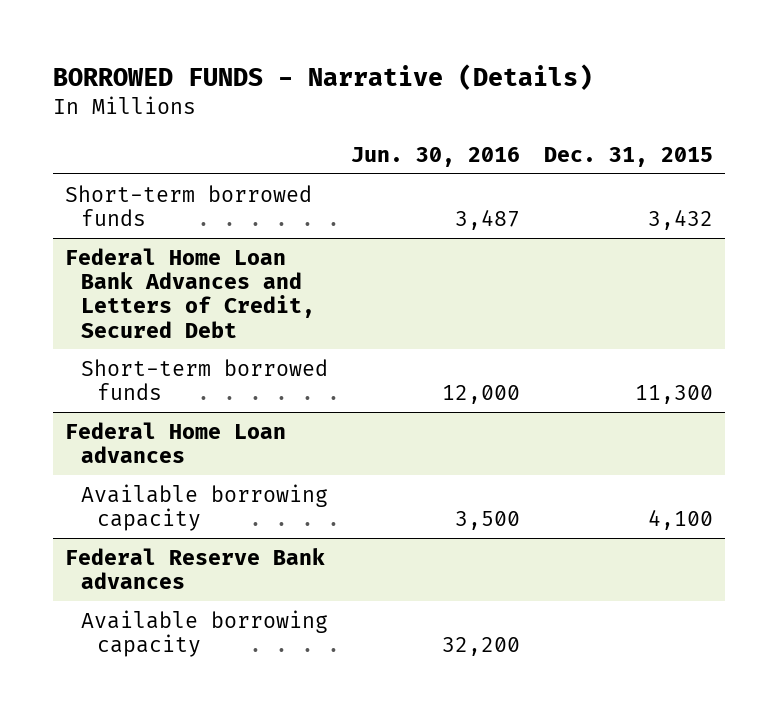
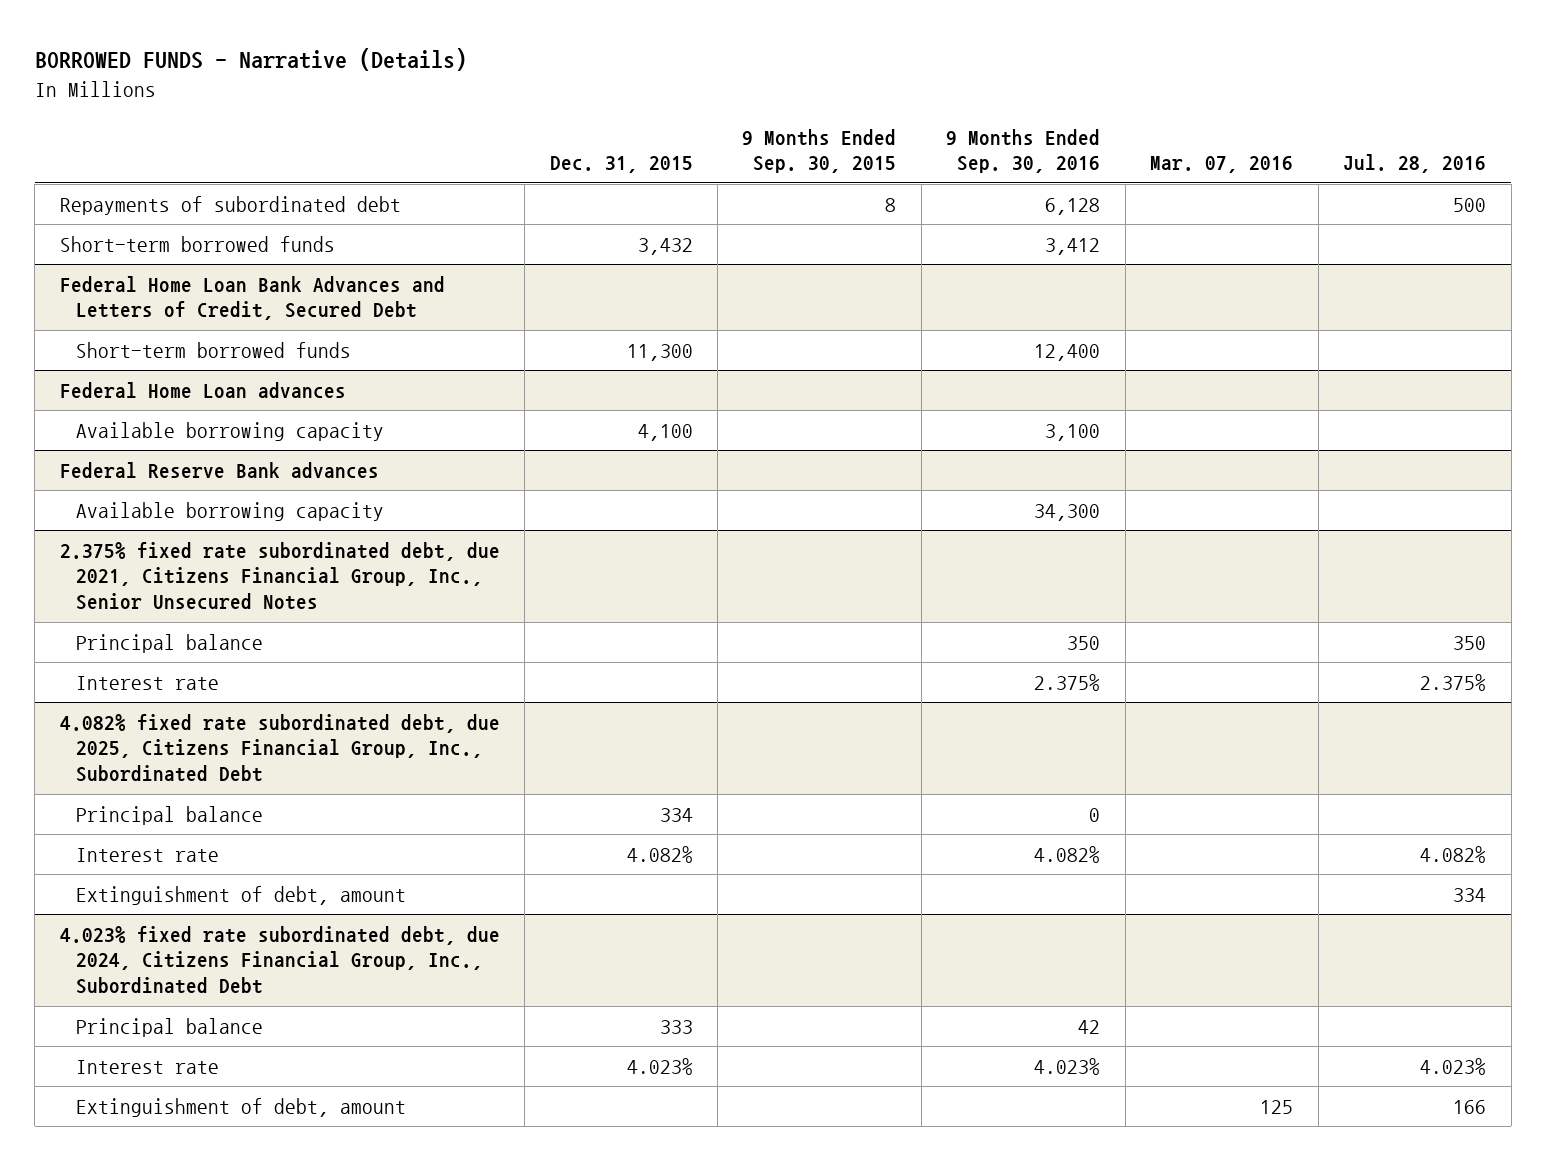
[351,146,521,167] Jun. 30, 2016 -> none
none -> [742,128,897,174] 9 Months Ended Sep. 30, 2015
none -> [946,128,1101,174] 9 Months Ended Sep. 30, 2016
none -> [1150,156,1294,174] Mar. 07, 2016
none -> [1343,154,1487,174] Jul. 28, 2016
none -> [59,195,401,215] Repayments of subordinated debt
none -> [59,541,500,611] 2.375% fixed rate subordinated debt, due 2021, Citizens Financial Group, Inc., Senior Unsecured Notes
none -> [76,633,264,653] Principal balance
none -> [76,675,220,690] Interest rate
none -> [59,713,500,783] 4.082% fixed rate subordinated debt, due 2025, Citizens Financial Group, Inc., Subordinated Debt
none -> [76,805,264,825] Principal balance
none -> [76,847,220,862] Interest rate
none -> [76,885,407,905] Extinguishment of debt, amount
none -> [59,925,500,995] 4.023% fixed rate subordinated debt, due 2024, Citizens Financial Group, Inc., Subordinated Debt
none -> [76,1017,264,1037] Principal balance
none -> [76,1059,220,1074] Interest rate
none -> [76,1097,407,1117] Extinguishment of debt, amount

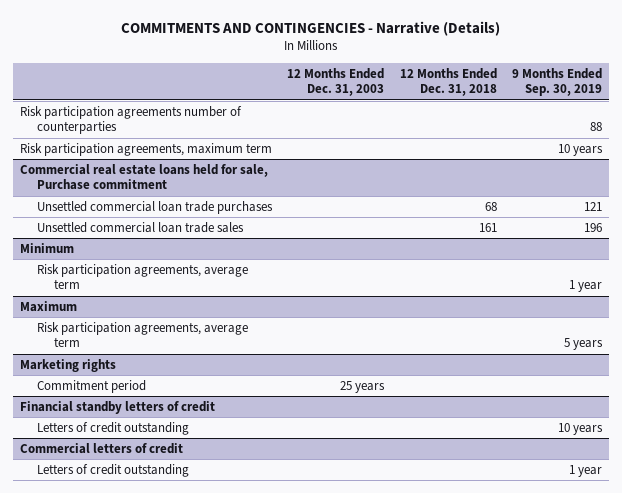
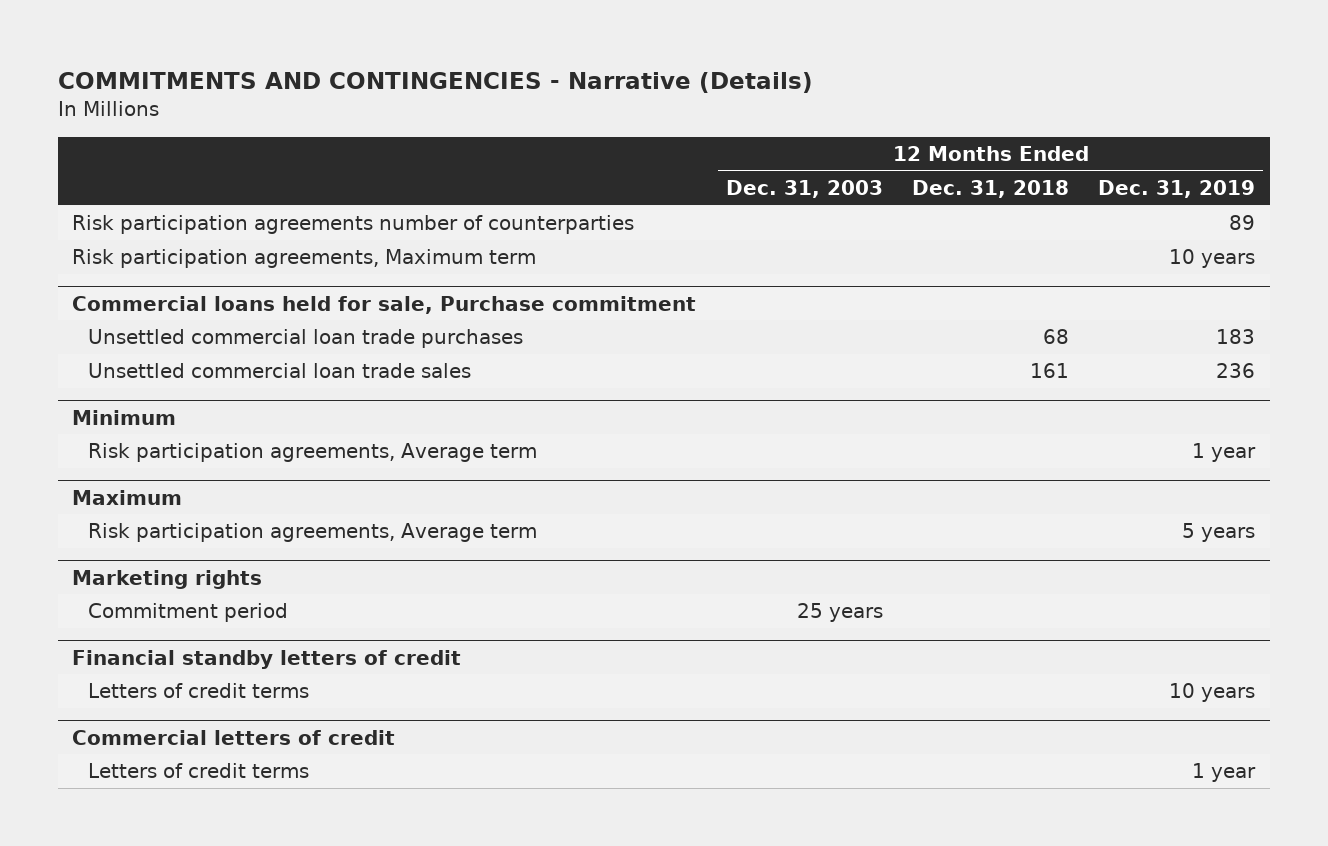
[511,67,602,97] 9 Months Ended Sep. 30, 2019 -> none
none -> [1098,180,1256,199] Dec. 31, 2019
[20,142,273,156] Risk participation agreements, maximum term -> [72,249,537,269] Risk participation agreements, Maximum term
[20,163,269,191] Commercial real estate loans held for sale, Purchase commitment -> [72,295,697,314] Commercial loans held for sale, Purchase commitment
[37,263,249,290] Risk participation agreements, average term -> [88,443,538,463] Risk participation agreements, Average term
[37,321,249,348] Risk participation agreements, average term -> [88,523,538,543] Risk participation agreements, Average term
[37,421,190,435] Letters of credit outstanding -> [88,683,310,699] Letters of credit terms
[37,463,190,477] Letters of credit outstanding -> [88,763,310,779] Letters of credit terms

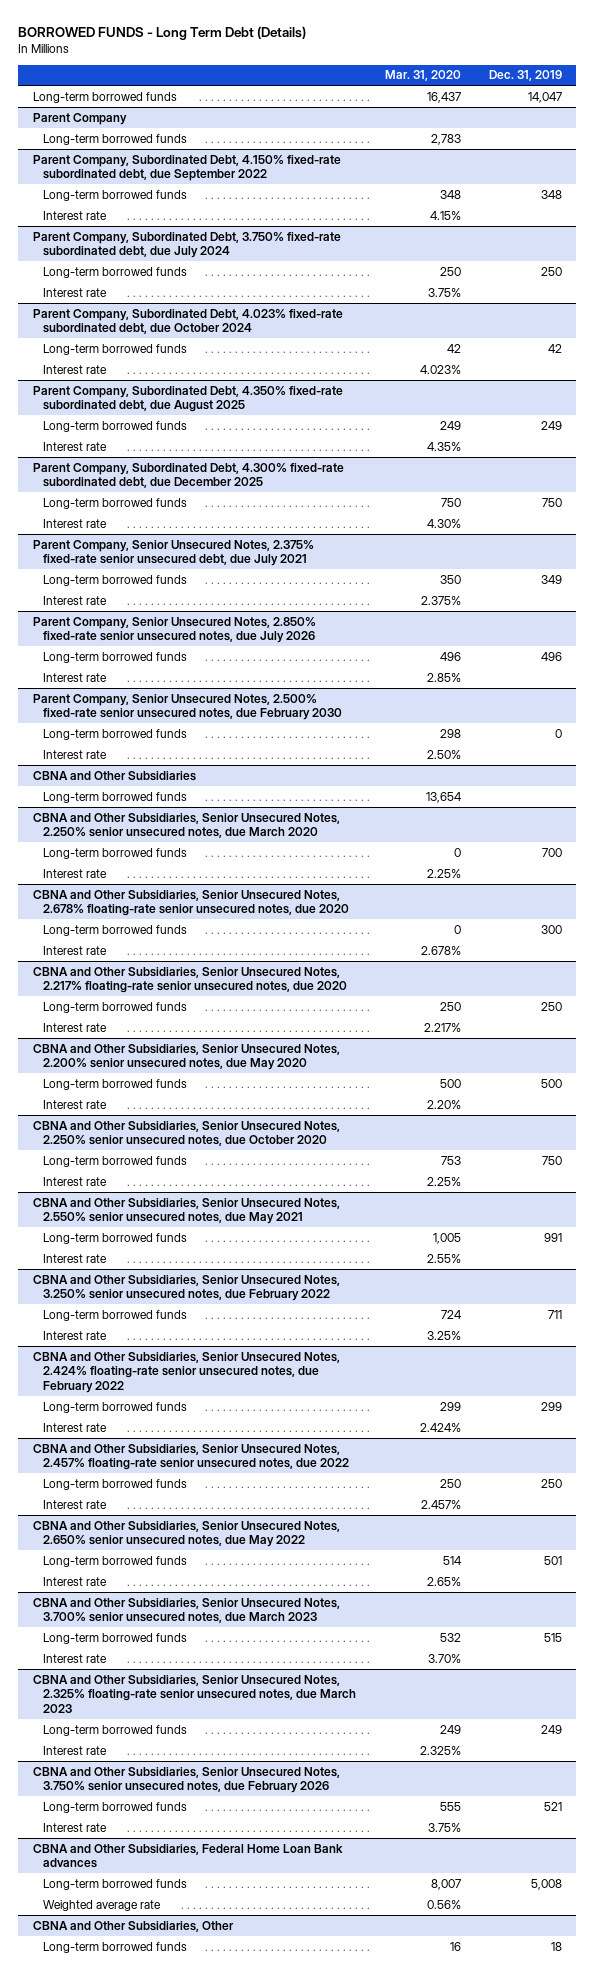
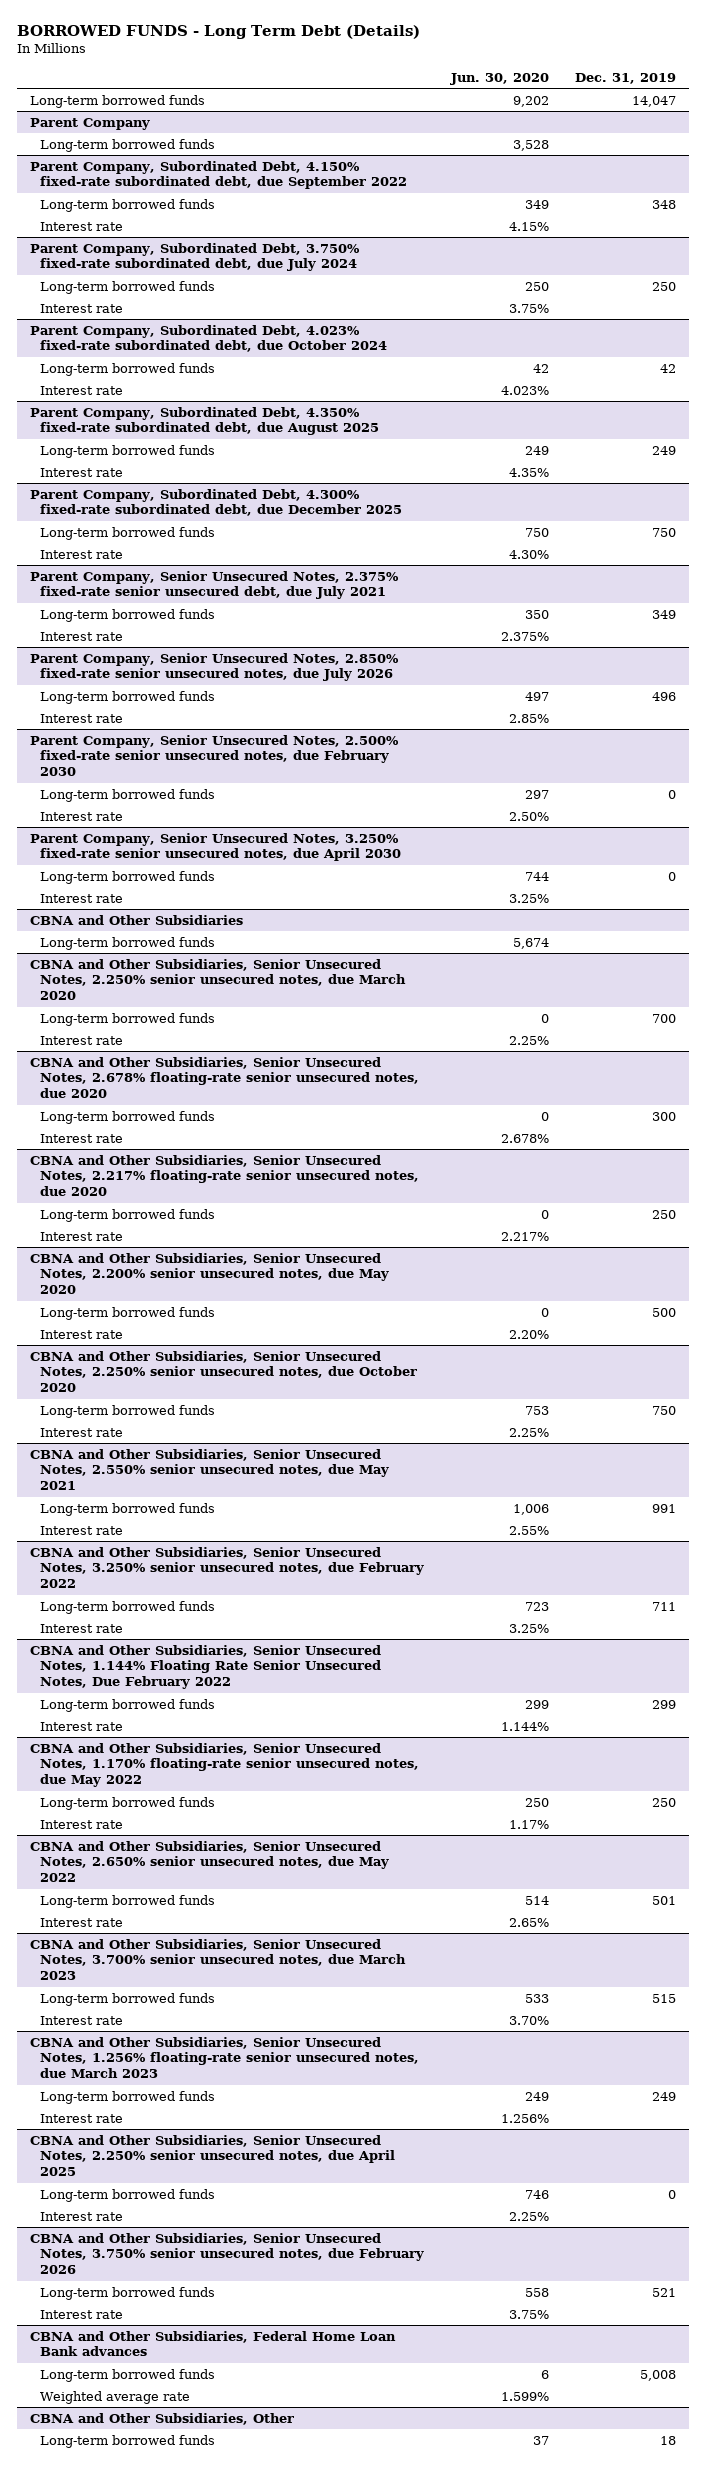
[384,70,461,82] Mar. 31, 2020 -> none
none -> [449,72,549,85] Jun. 30, 2020
none -> [30,832,402,862] Parent Company, Senior Unsecured Notes, 3.250% fixed-rate senior unsecured notes, due April 2030
none -> [40,870,216,884] Long-term borrowed funds
none -> [40,893,124,903] Interest rate
[32,1351,340,1393] CBNA and Other Subsidiaries, Senior Unsecured Notes, 2.424% floating-rate senior unsecured notes, due February 2022 -> [30,1644,382,1690] CBNA and Other Subsidiaries, Senior Unsecured Notes, 1.144% Floating Rate Senior Unsecured Notes, Due February 2022
[32,1443,350,1471] CBNA and Other Subsidiaries, Senior Unsecured Notes, 2.457% floating-rate senior unsecured notes, due 2022 -> [30,1742,420,1788] CBNA and Other Subsidiaries, Senior Unsecured Notes, 1.170% floating-rate senior unsecured notes, due May 2022
[32,1674,357,1713] CBNA and Other Subsidiaries, Senior Unsecured Notes, 2.325% floating-rate senior unsecured notes, due March 2023 -> [30,2036,420,2079] CBNA and Other Subsidiaries, Senior Unsecured Notes, 1.256% floating-rate senior unsecured notes, due March 2023
none -> [30,2134,396,2177] CBNA and Other Subsidiaries, Senior Unsecured Notes, 2.250% senior unsecured notes, due April 2025
none -> [40,2188,216,2202] Long-term borrowed funds
none -> [40,2211,124,2221] Interest rate

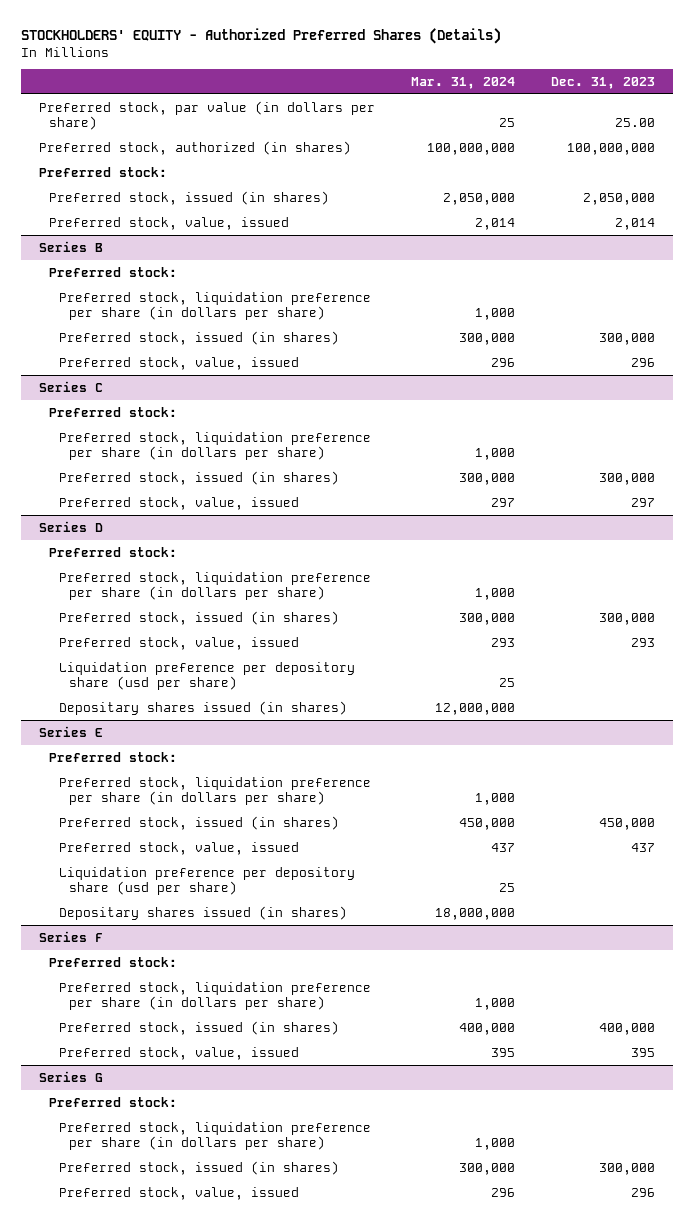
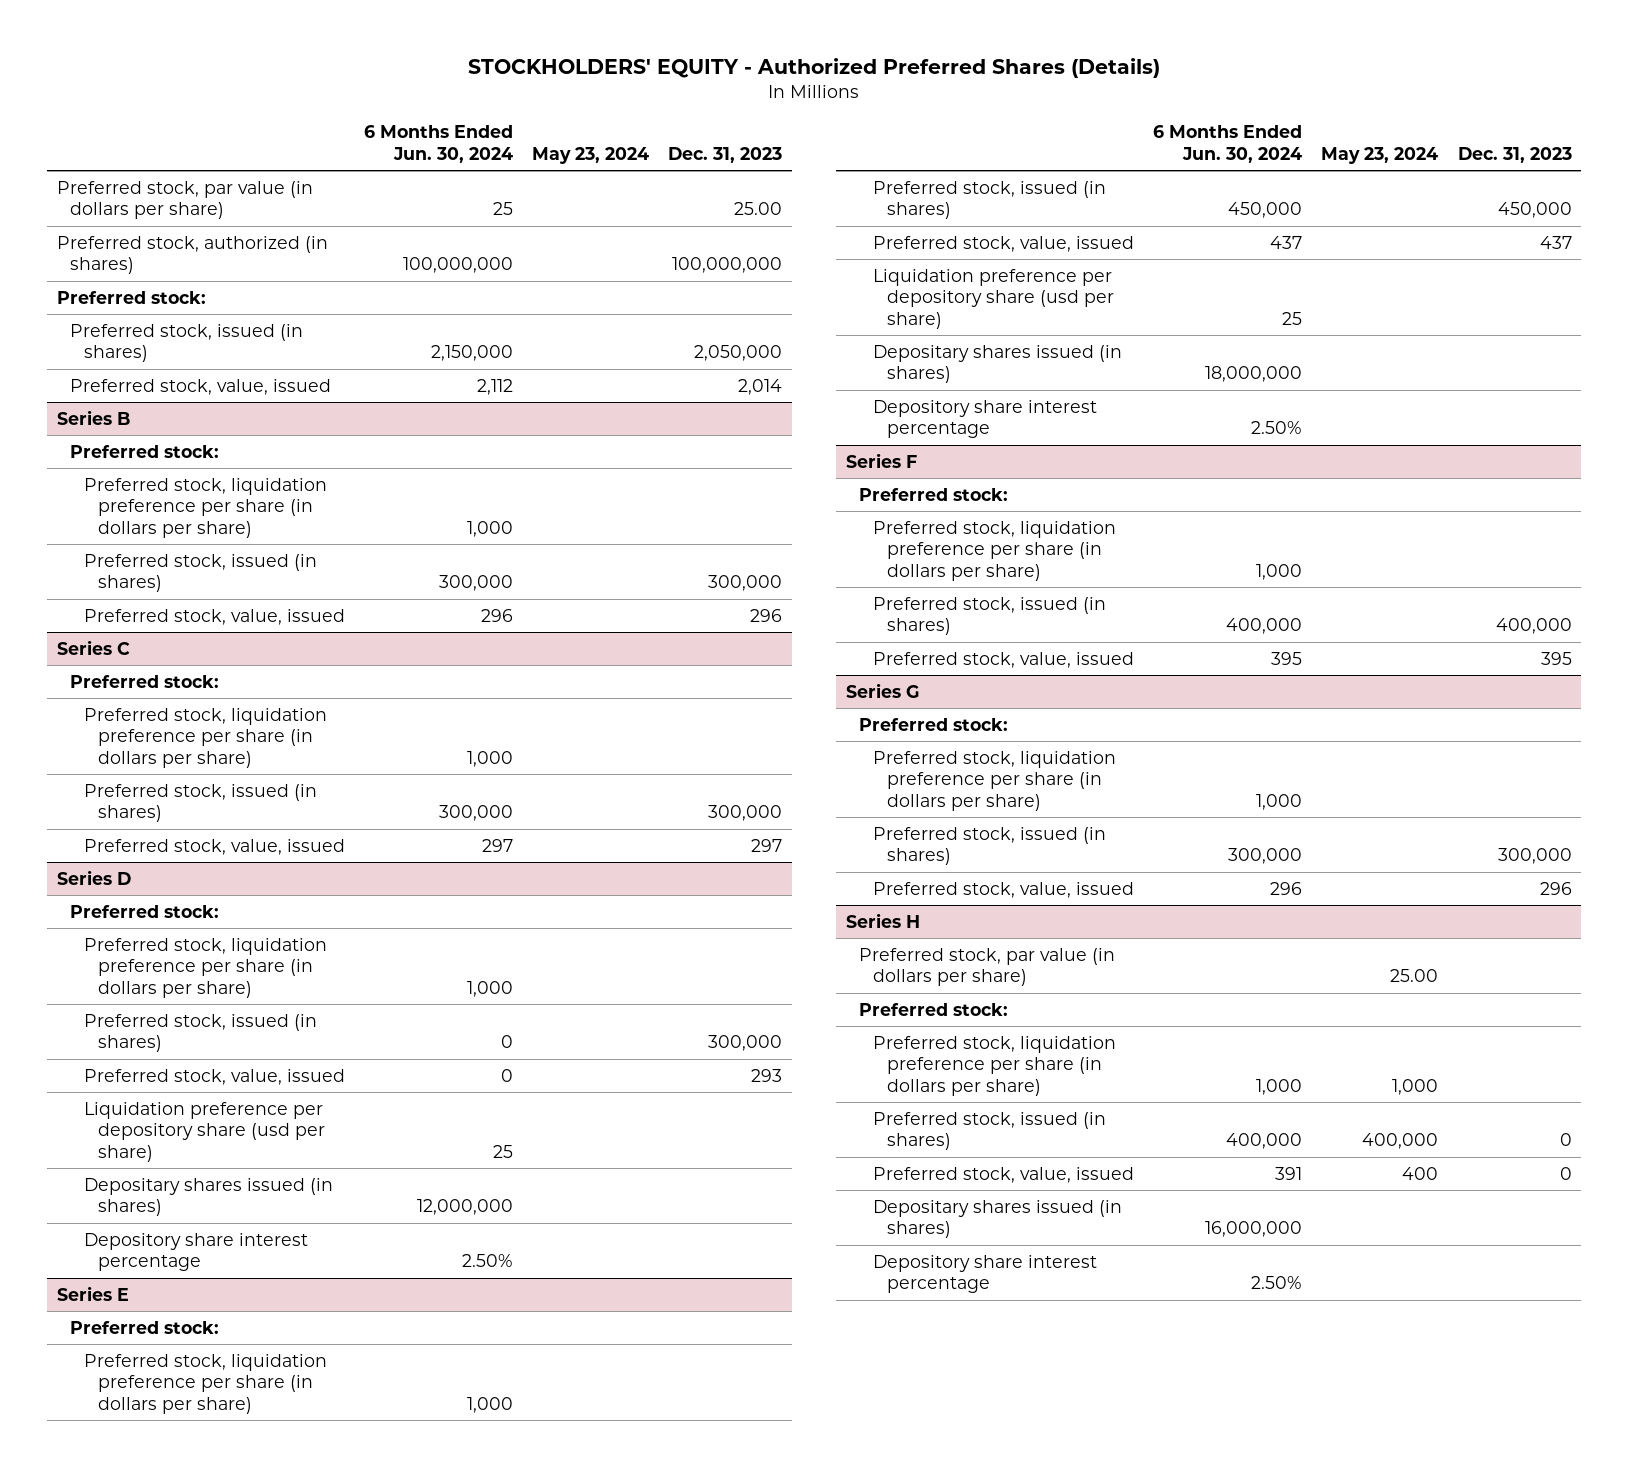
[410,76,515,89] Mar. 31, 2024 -> none
none -> [364,125,514,164] 6 Months Ended Jun. 30, 2024
none -> [532,147,650,165] May 23, 2024
none -> [83,1232,308,1272] Depository share interest percentage
none -> [873,399,1098,439] Depository share interest percentage
none -> [845,912,920,928] Series H
none -> [859,947,1116,987] Preferred stock, par value (in dollars per share)
none -> [859,1002,1009,1016] Preferred stock:
none -> [873,1035,1117,1097] Preferred stock, liquidation preference per share (in dollars per share)
none -> [873,1111,1107,1151] Preferred stock, issued (in shares)
none -> [873,1166,1135,1183] Preferred stock, value, issued
none -> [873,1199,1123,1239] Depositary shares issued (in shares)
none -> [873,1254,1098,1294] Depository share interest percentage

